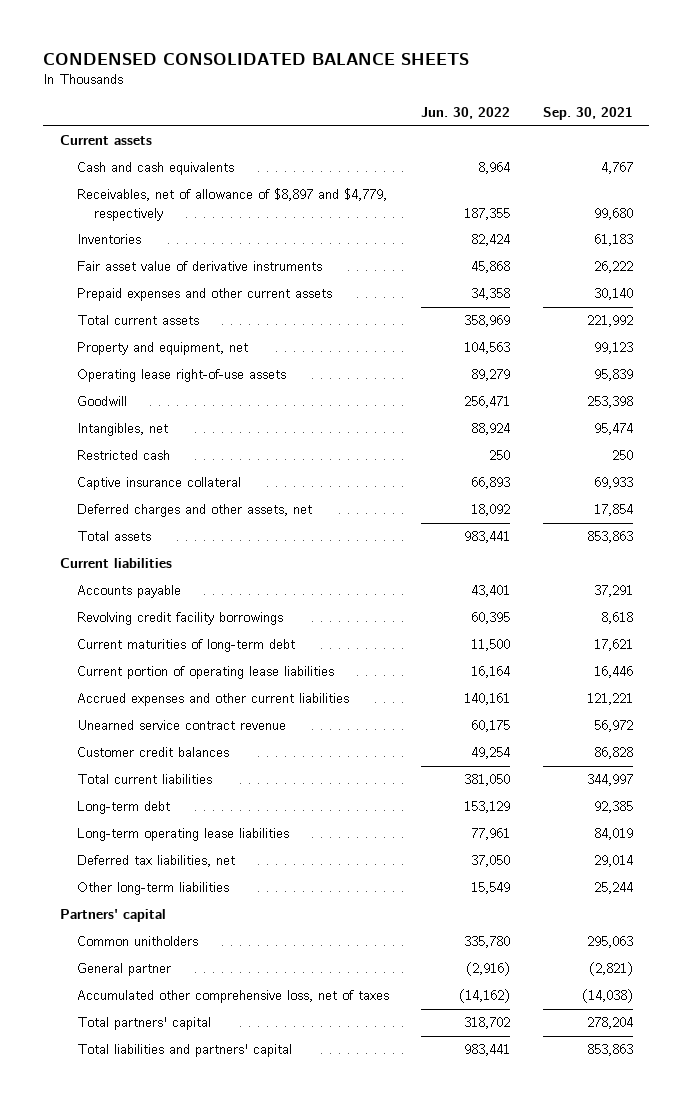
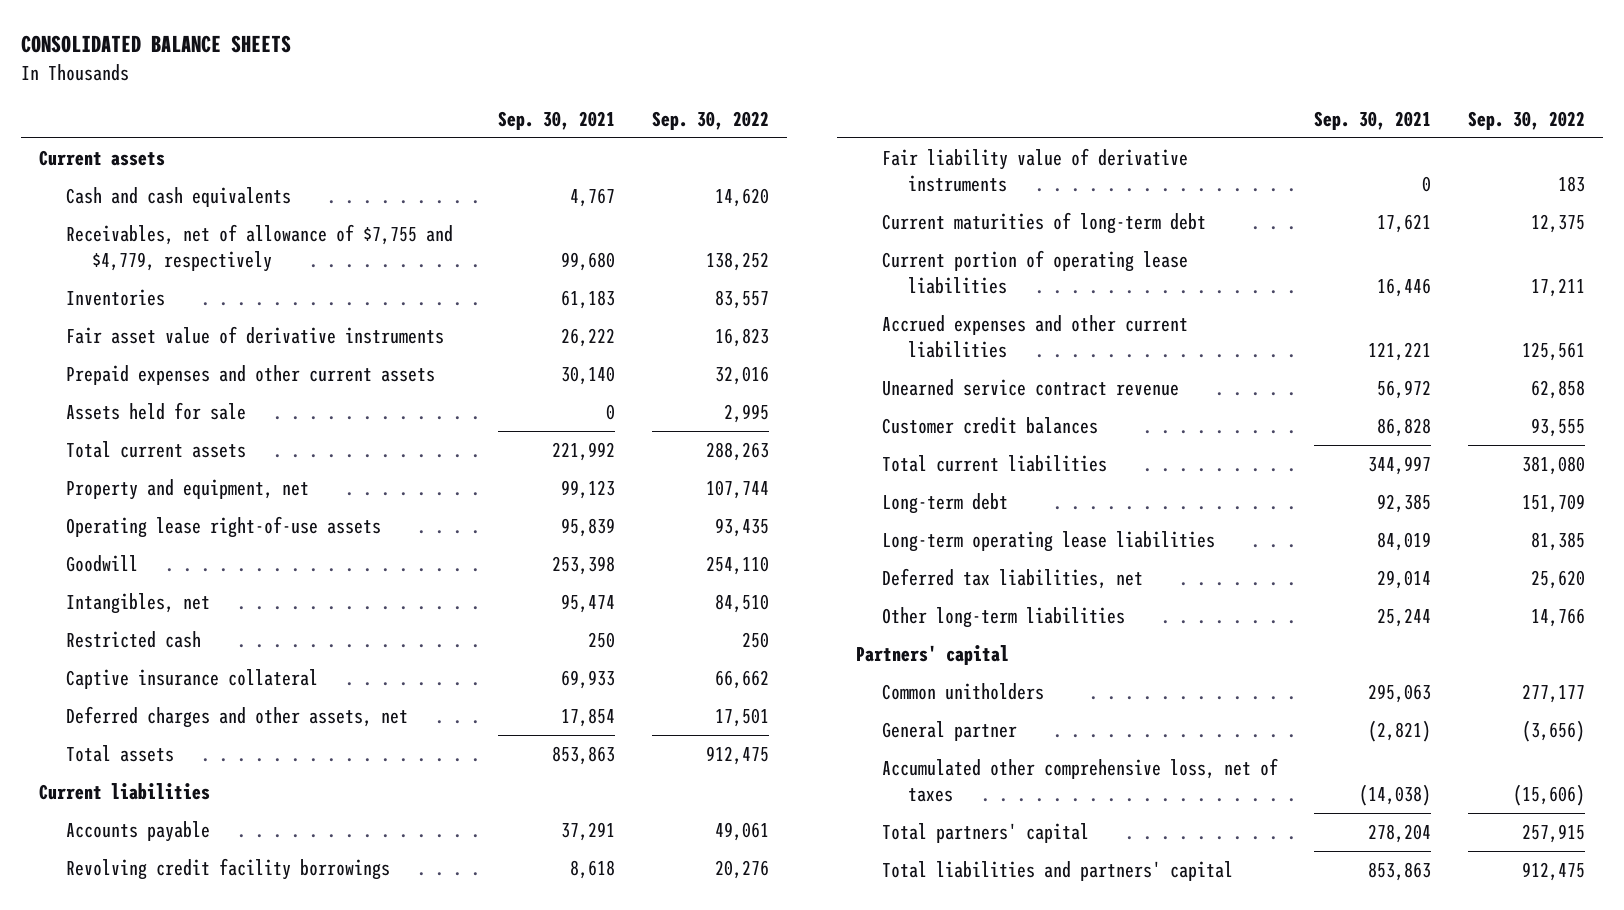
[43,53,470,66] CONDENSED CONSOLIDATED BALANCE SHEETS -> [21,35,292,54] CONSOLIDATED BALANCE SHEETS
[421,107,511,120] Jun. 30, 2022 -> none
none -> [651,110,769,130] Sep. 30, 2022
[76,188,387,221] Receivables, net of allowance of $8,897 and $4,779, respectively -> [65,224,453,273] Receivables, net of allowance of $7,755 and $4,779, respectively
none -> [65,402,246,421] Assets held for sale
none -> [881,148,1188,193] Fair liability value of derivative instruments

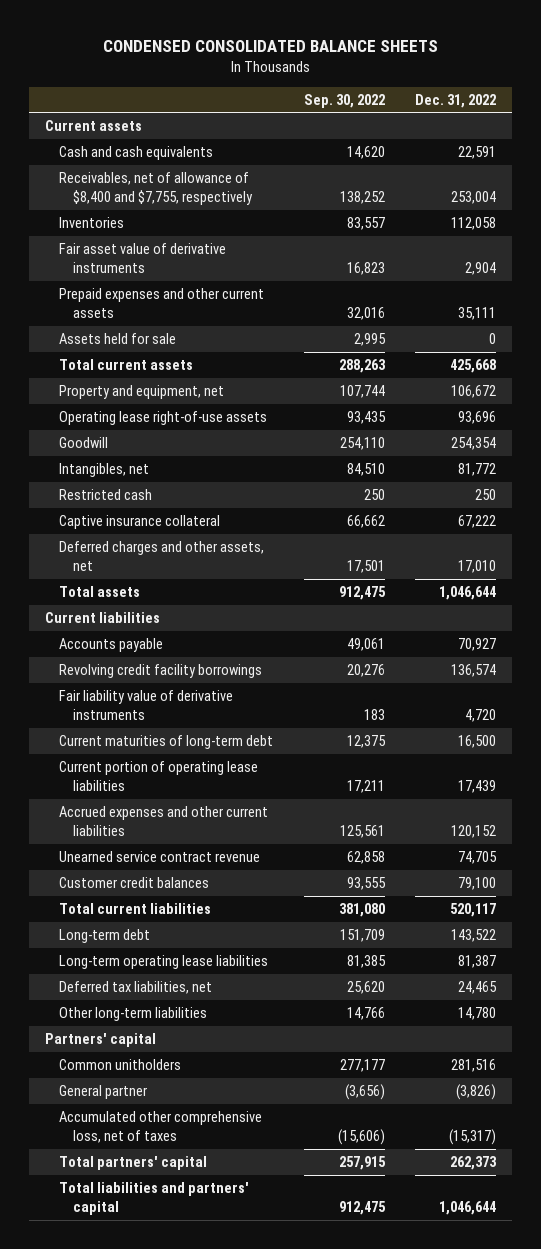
[21,35,292,54] CONSOLIDATED BALANCE SHEETS -> [102,40,438,53] CONDENSED CONSOLIDATED BALANCE SHEETS
[498,110,616,130] Sep. 30, 2021 -> none
none -> [415,93,497,108] Dec. 31, 2022
[65,224,453,273] Receivables, net of allowance of $7,755 and $4,779, respectively -> [58,172,254,206] Receivables, net of allowance of $8,400 and $7,755, respectively

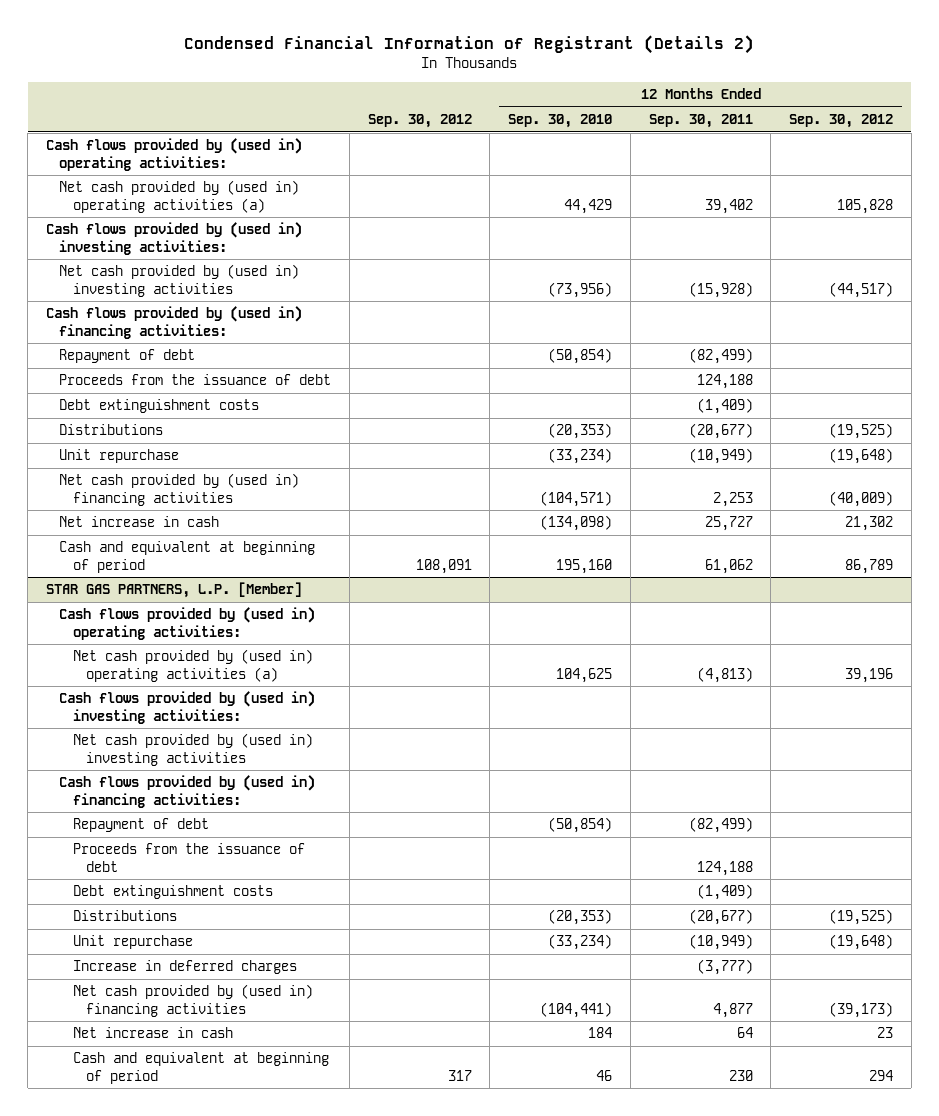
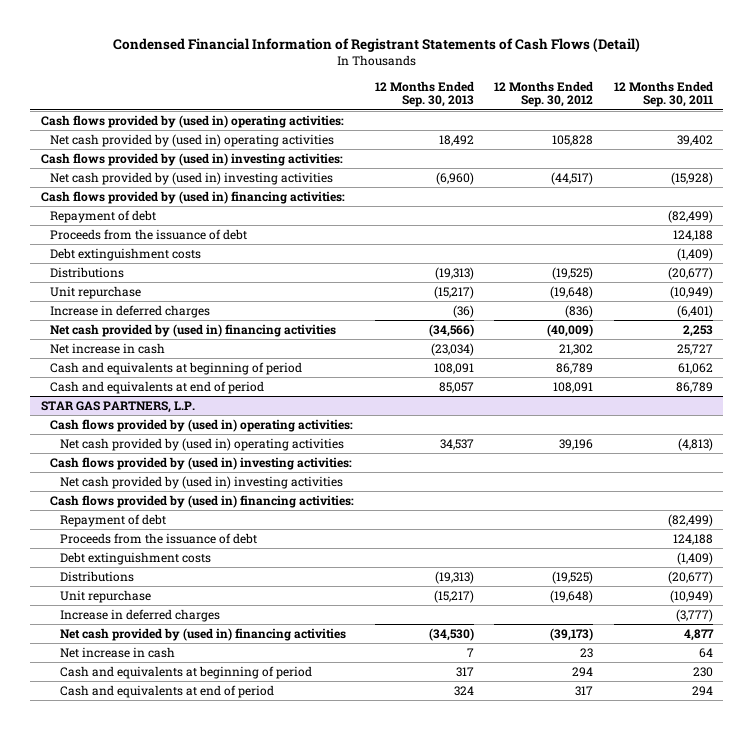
[184,35,755,55] Condensed Financial Information of Registrant (Details 2) -> [112,37,640,52] Condensed Financial Information of Registrant Statements of Cash Flows (Detail)
[367,113,472,128] Sep. 30, 2012 -> none
[508,113,613,128] Sep. 30, 2010 -> none
none -> [374,80,474,108] 12 Months Ended Sep. 30, 2013
[59,180,300,213] Net cash provided by (used in) operating activities (a) -> [50,133,335,147] Net cash provided by (used in) operating activities
none -> [50,304,211,318] Increase in deferred charges
[59,541,316,573] Cash and equivalent at beginning of period -> [50,361,303,375] Cash and equivalents at beginning of period
none -> [50,380,265,394] Cash and equivalents at end of period
[46,582,303,599] STAR GAS PARTNERS, L.P. [Member] -> [40,400,195,413] STAR GAS PARTNERS, L.P.
[72,649,313,682] Net cash provided by (used in) operating activities (a) -> [60,437,345,451] Net cash provided by (used in) operating activities
[72,1052,329,1084] Cash and equivalent at beginning of period -> [60,665,313,679] Cash and equivalents at beginning of period
none -> [60,684,275,698] Cash and equivalents at end of period

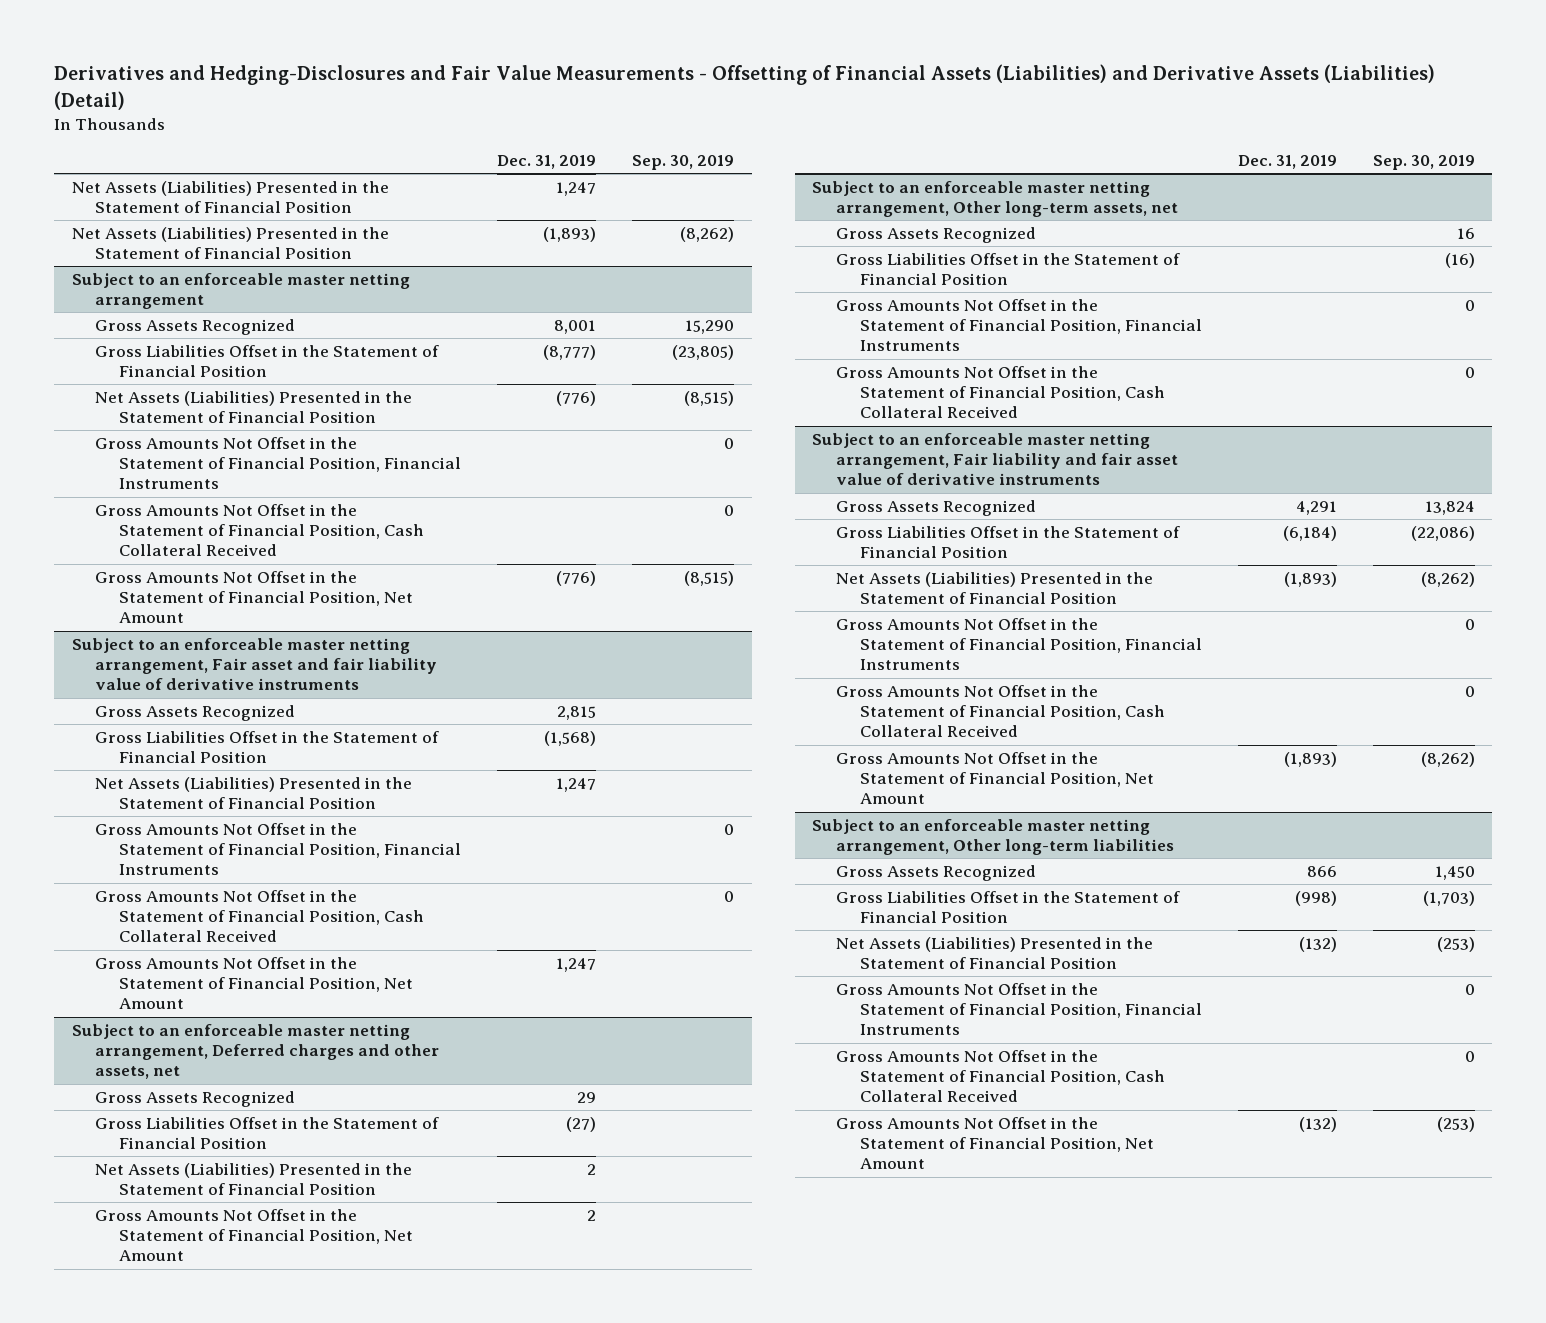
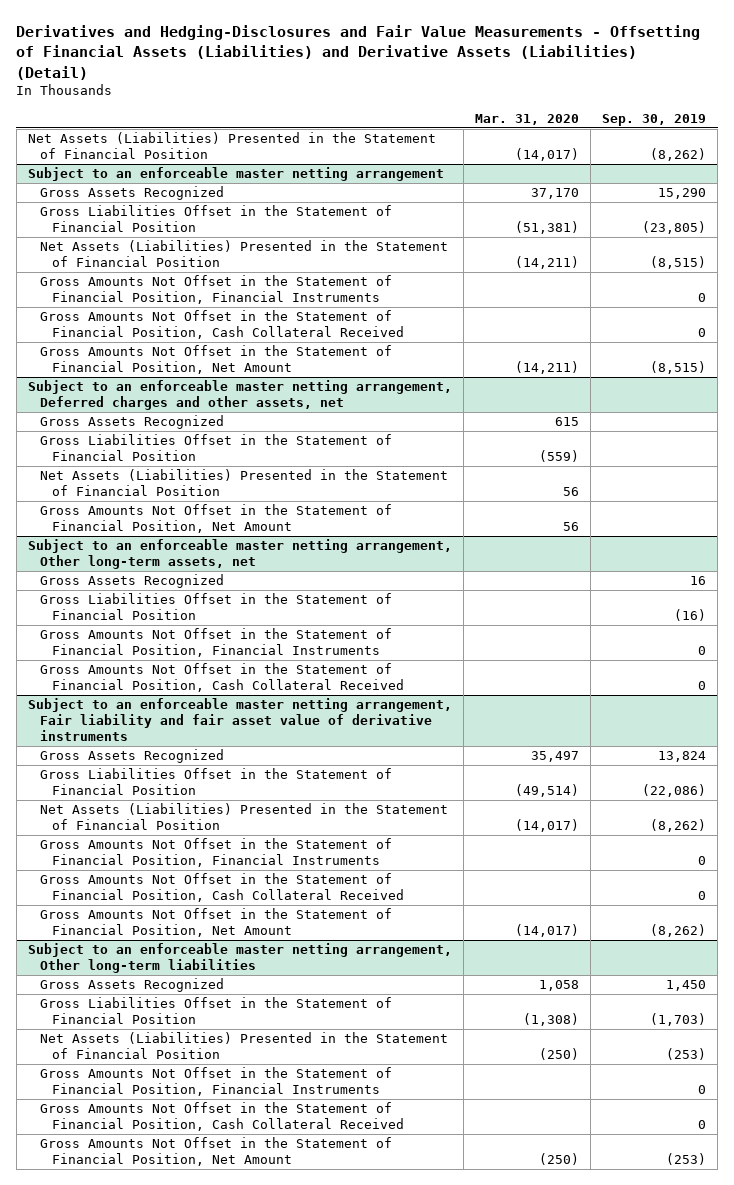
[497,155,597,170] Dec. 31, 2019 -> none
none -> [474,113,579,125] Mar. 31, 2020
[71,180,389,214] Net Assets (Liabilities) Presented in the Statement of Financial Position -> none
[71,637,438,691] Subject to an enforceable master netting arrangement, Fair asset and fair liability value of derivative instruments -> none
[95,704,296,721] Gross Assets Recognized -> none
[95,730,440,764] Gross Liabilities Offset in the Statement of Financial Position -> none
[95,776,413,810] Net Assets (Liabilities) Presented in the Statement of Financial Position -> none
[95,822,462,876] Gross Amounts Not Offset in the Statement of Financial Position, Financial Instruments -> none
[95,889,425,943] Gross Amounts Not Offset in the Statement of Financial Position, Cash Collateral Received -> none
[95,956,414,1010] Gross Amounts Not Offset in the Statement of Financial Position, Net Amount -> none

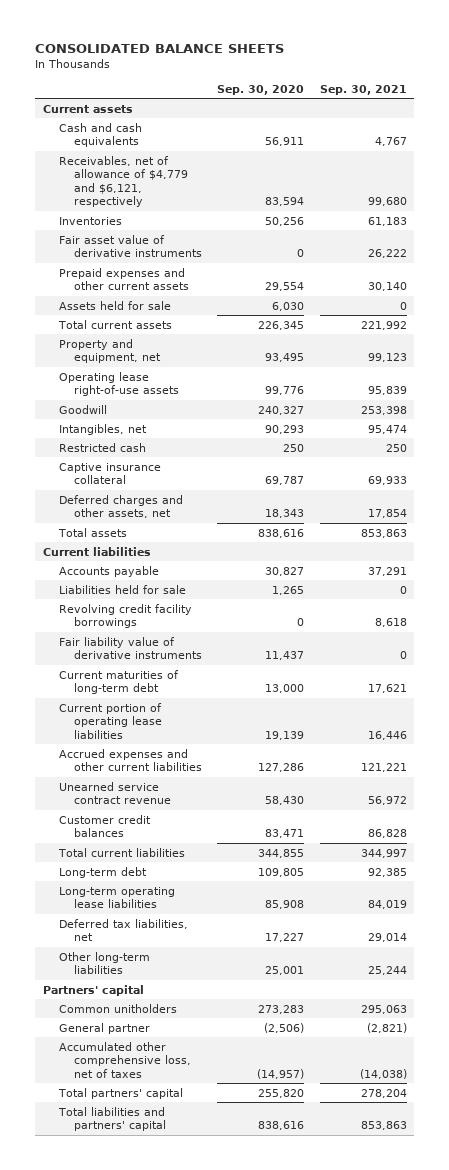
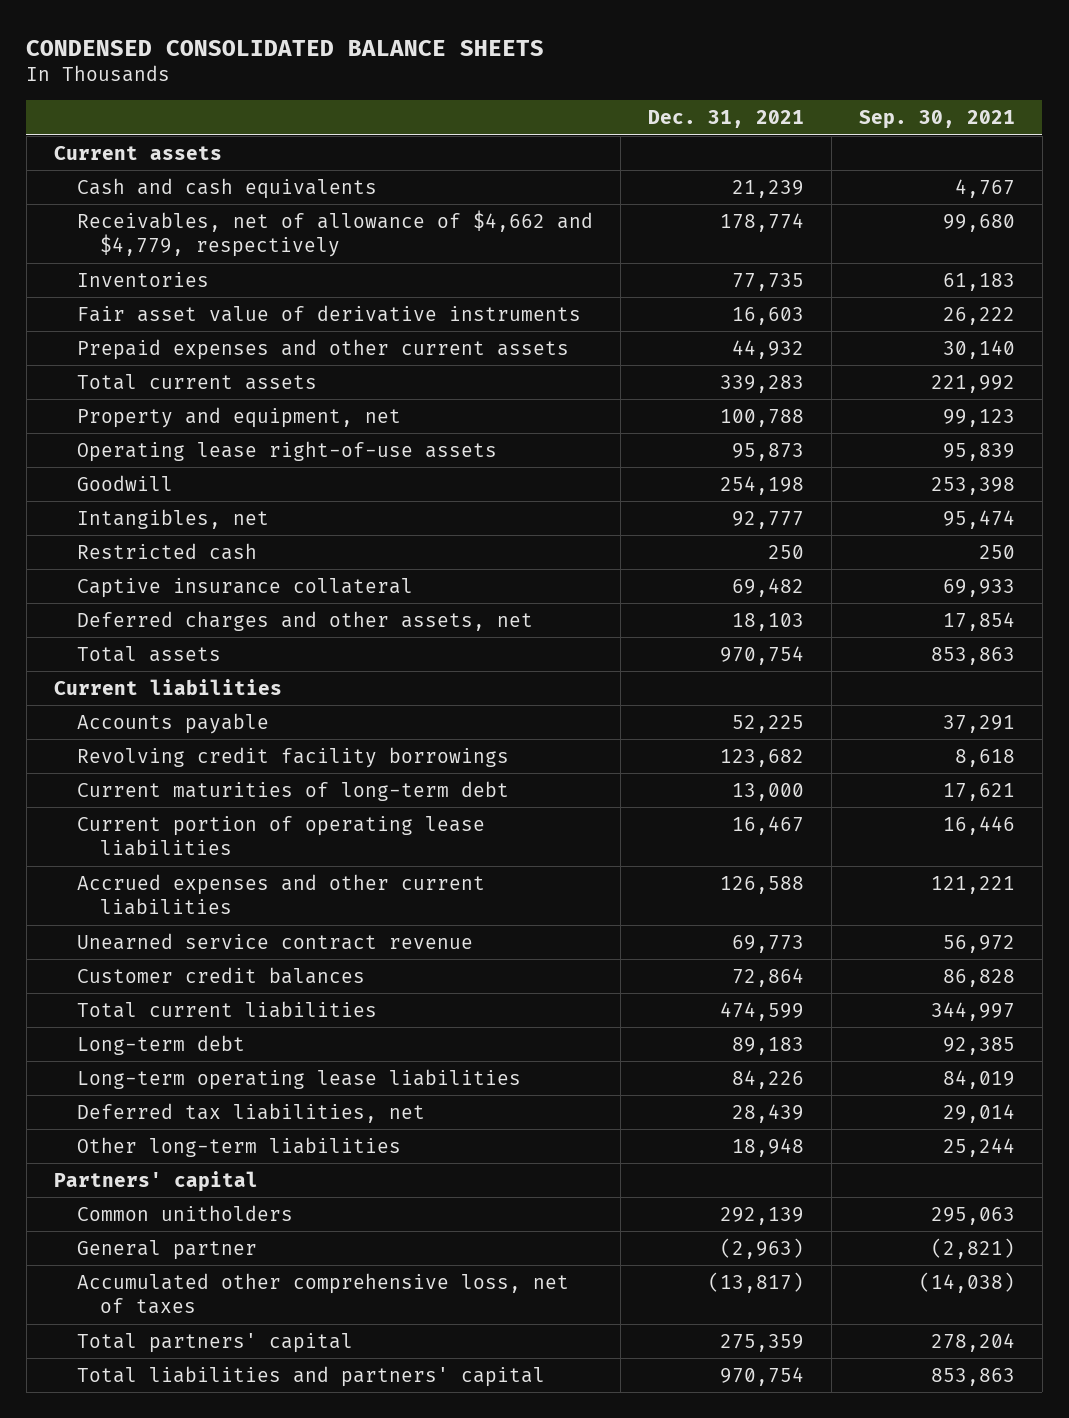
[35,43,285,53] CONSOLIDATED BALANCE SHEETS -> [26,39,545,56] CONDENSED CONSOLIDATED BALANCE SHEETS
[217,84,305,95] Sep. 30, 2020 -> none
none -> [647,110,804,129] Dec. 31, 2021
[58,155,189,208] Receivables, net of allowance of $4,779 and $6,121, respectively -> [76,209,593,258] Receivables, net of allowance of $4,662 and $4,779, respectively
[58,300,171,310] Assets held for sale -> none
[58,584,186,594] Liabilities held for sale -> none
[58,636,203,660] Fair liability value of derivative instruments -> none

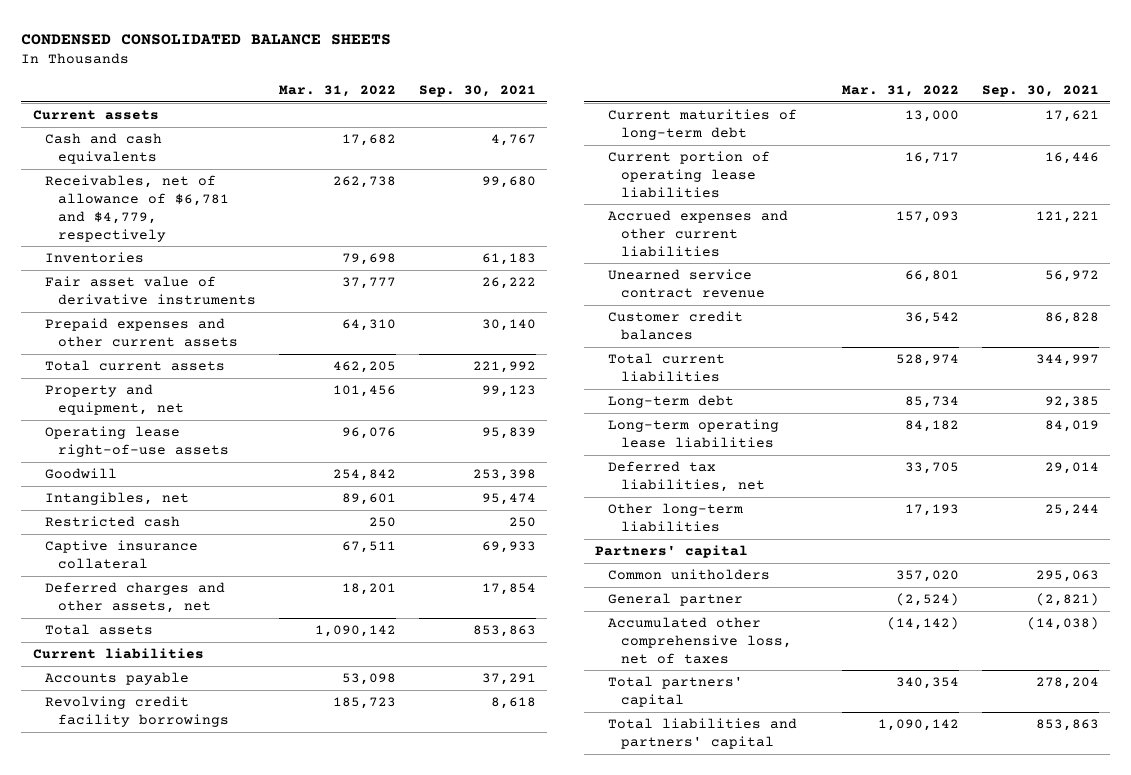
[647,110,804,129] Dec. 31, 2021 -> none
none -> [279,84,397,97] Mar. 31, 2022
[76,209,593,258] Receivables, net of allowance of $4,662 and $4,779, respectively -> [45,175,230,242] Receivables, net of allowance of $6,781 and $4,779, respectively

